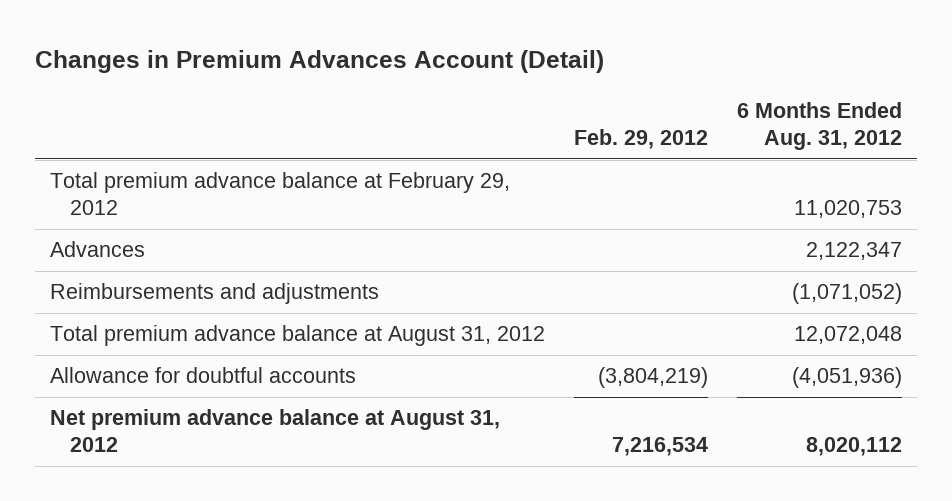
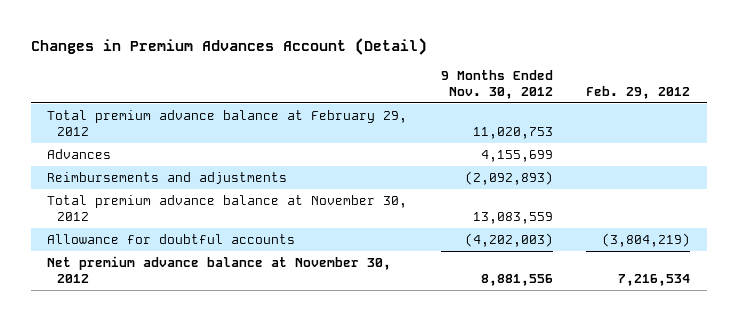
[737,102,903,151] 6 Months Ended Aug. 31, 2012 -> none
none -> [440,69,553,99] 9 Months Ended Nov. 30, 2012
[49,325,545,347] Total premium advance balance at August 31, 2012 -> [47,195,408,221] Total premium advance balance at November 30, 2012
[49,409,500,453] Net premium advance balance at August 31, 2012 -> [47,256,392,283] Net premium advance balance at November 30, 2012

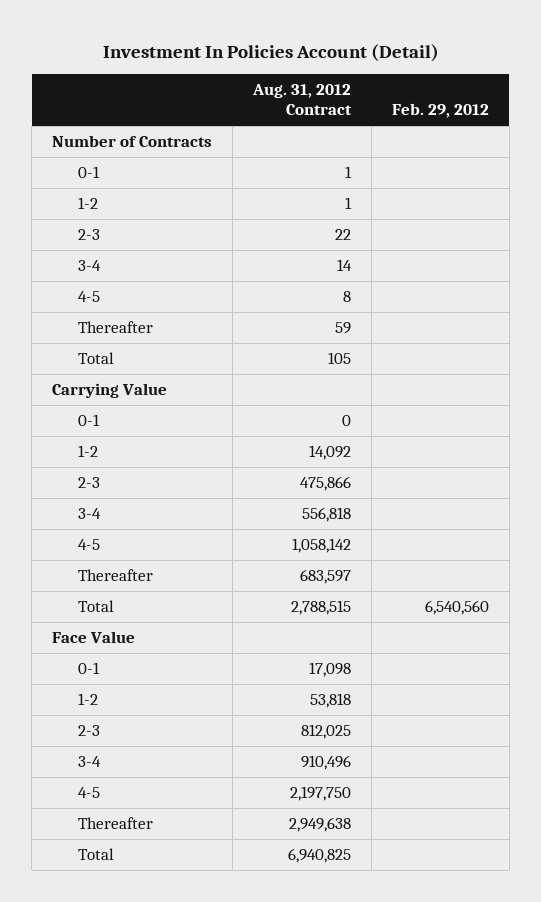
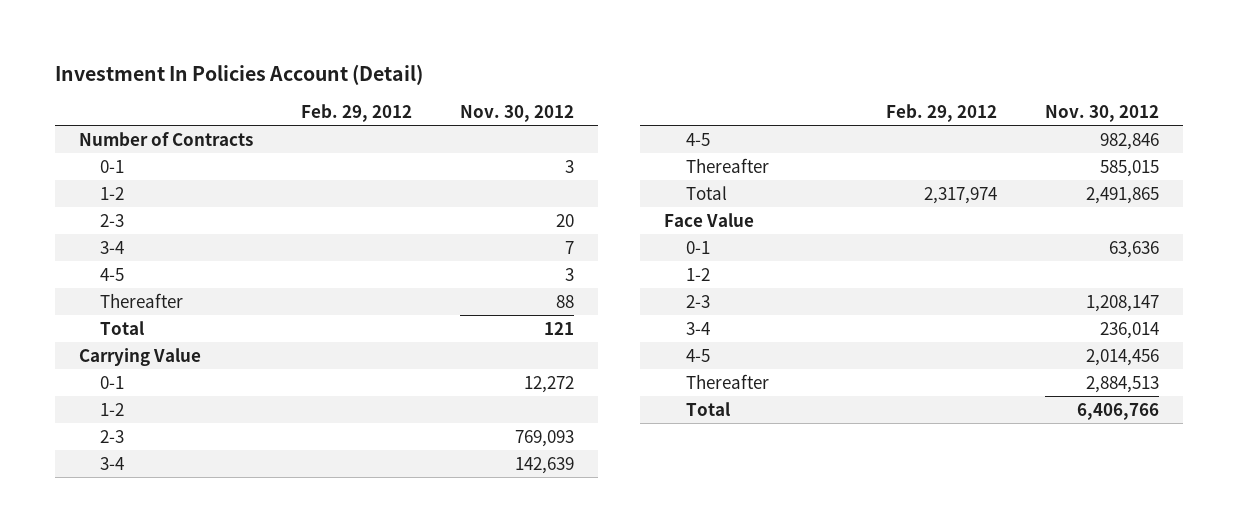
[252,84,353,116] Aug. 31, 2012 Contract -> none
none -> [460,105,575,123] Nov. 30, 2012
[424,599,489,615] 6,540,560 -> [924,186,998,204] 2,317,974

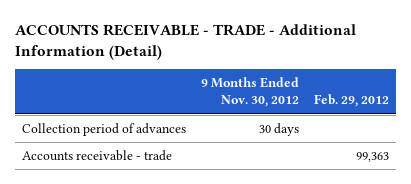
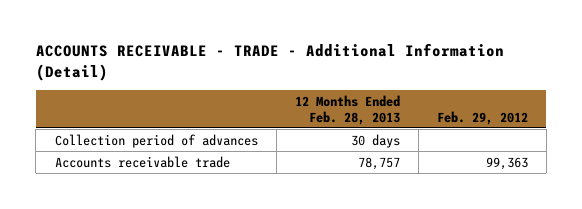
[200,77,299,108] 9 Months Ended Nov. 30, 2012 -> none
none -> [294,94,400,125] 12 Months Ended Feb. 28, 2013
[22,149,173,161] Accounts receivable - trade -> [54,155,230,168] Accounts receivable trade

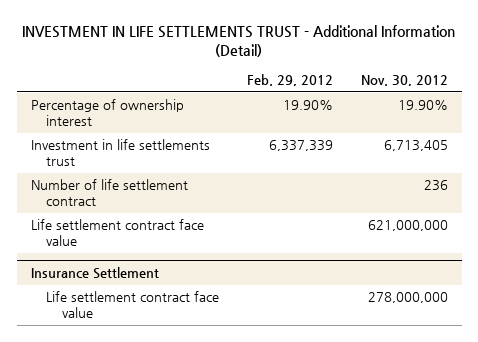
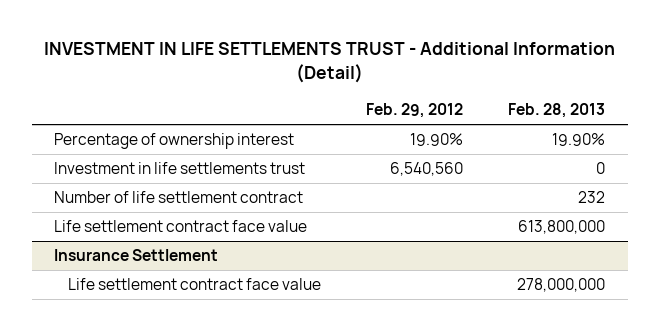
[360,74,448,86] Nov. 30, 2012 -> none
none -> [508,103,606,119] Feb. 28, 2013
[269,140,334,152] 6,337,339 -> [390,162,464,177] 6,540,560

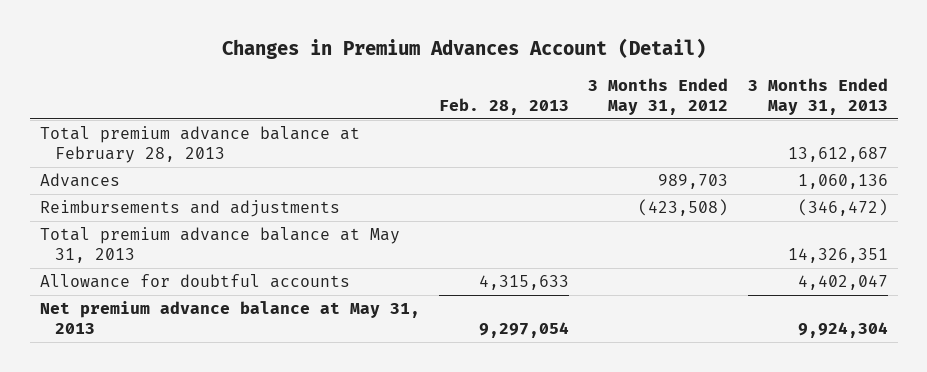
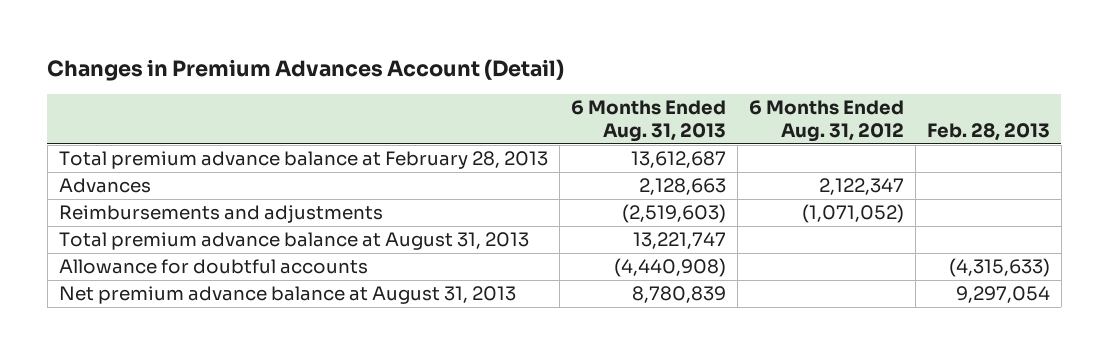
[588,77,729,115] 3 Months Ended May 31, 2012 -> none
[747,77,888,115] 3 Months Ended May 31, 2013 -> none
none -> [570,100,726,142] 6 Months Ended Aug. 31, 2013
none -> [748,100,904,142] 6 Months Ended Aug. 31, 2012
[39,227,400,264] Total premium advance balance at May 31, 2013 -> [58,232,529,251] Total premium advance balance at August 31, 2013
[479,275,570,291] 4,315,633 -> [948,258,1050,278] (4,315,633)
[39,301,420,335] Net premium advance balance at May 31, 2013 -> [58,286,516,305] Net premium advance balance at August 31, 2013

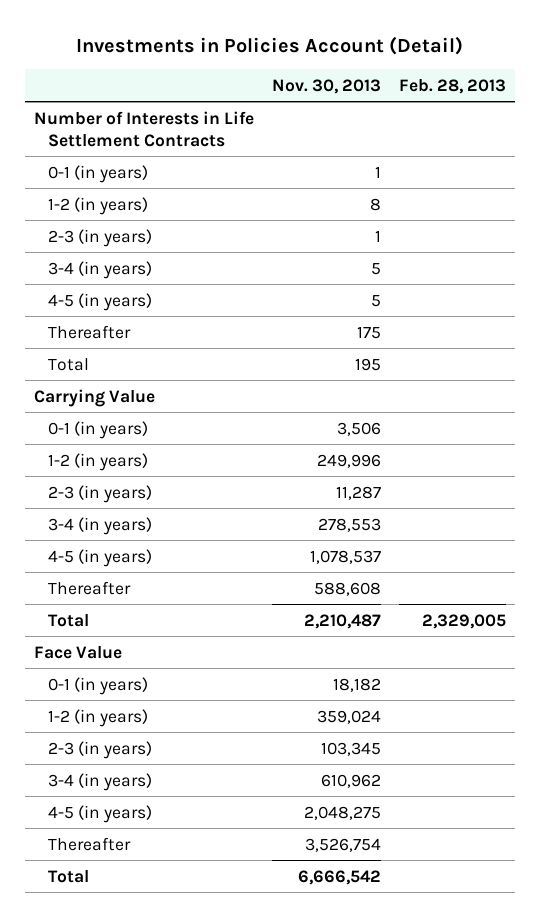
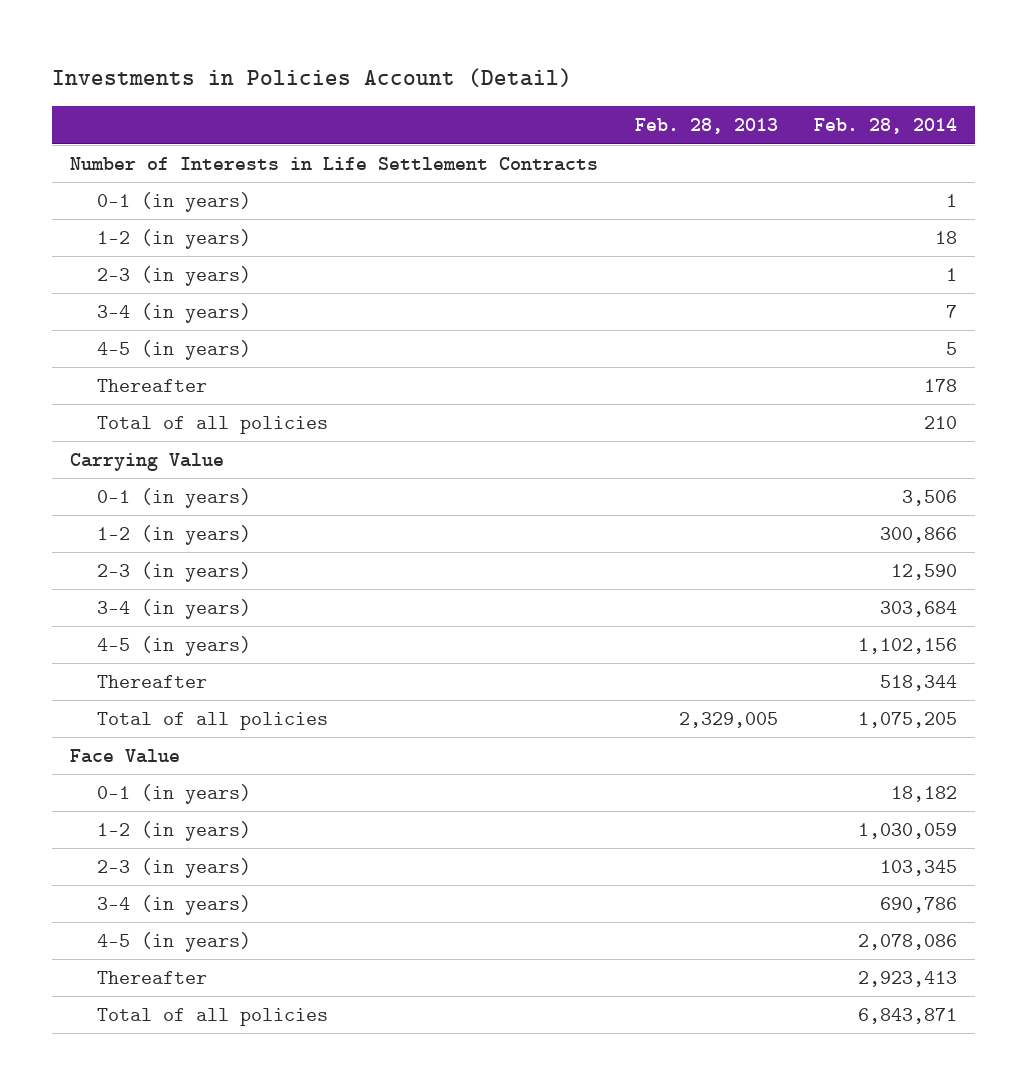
[271,78,381,94] Nov. 30, 2013 -> none
none -> [813,118,957,135] Feb. 28, 2014
[47,357,89,371] Total -> [97,416,329,435] Total of all policies
[47,613,89,627] Total -> [97,712,329,731] Total of all policies
[47,869,89,883] Total -> [97,1008,329,1027] Total of all policies

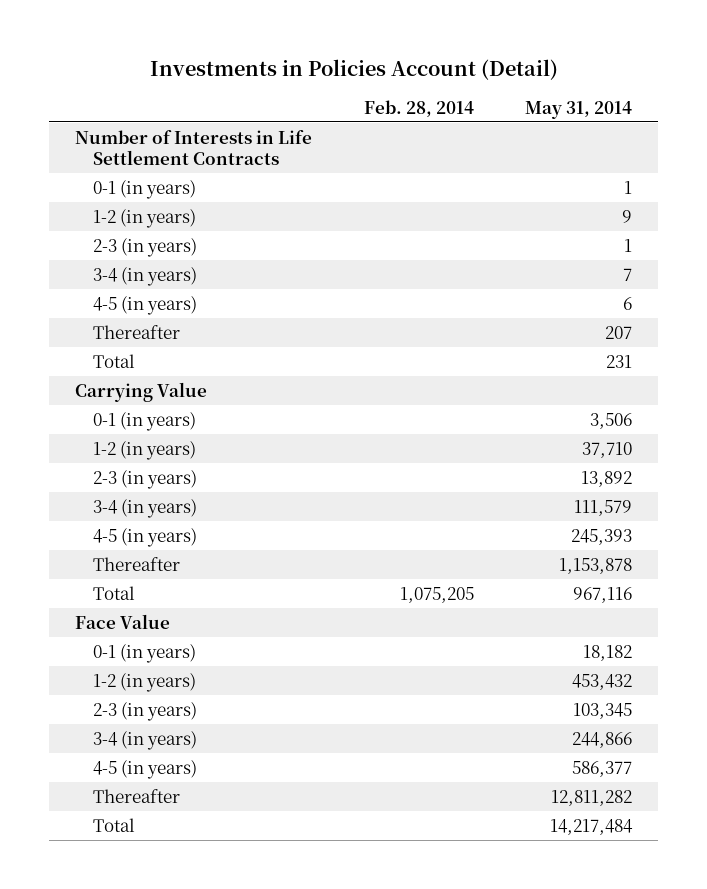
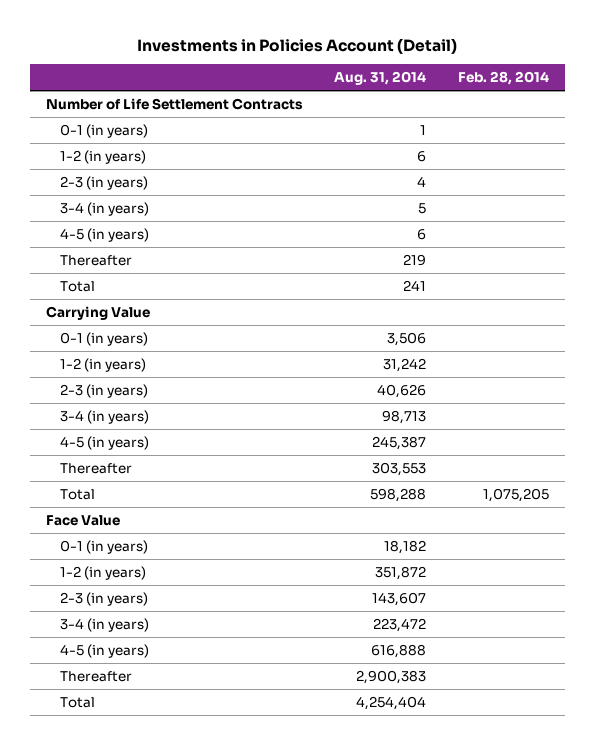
[524,100,632,119] May 31, 2014 -> none
none -> [334,71,427,86] Aug. 31, 2014
[75,129,313,166] Number of Interests in Life Settlement Contracts -> [45,97,303,110] Number of Life Settlement Contracts

